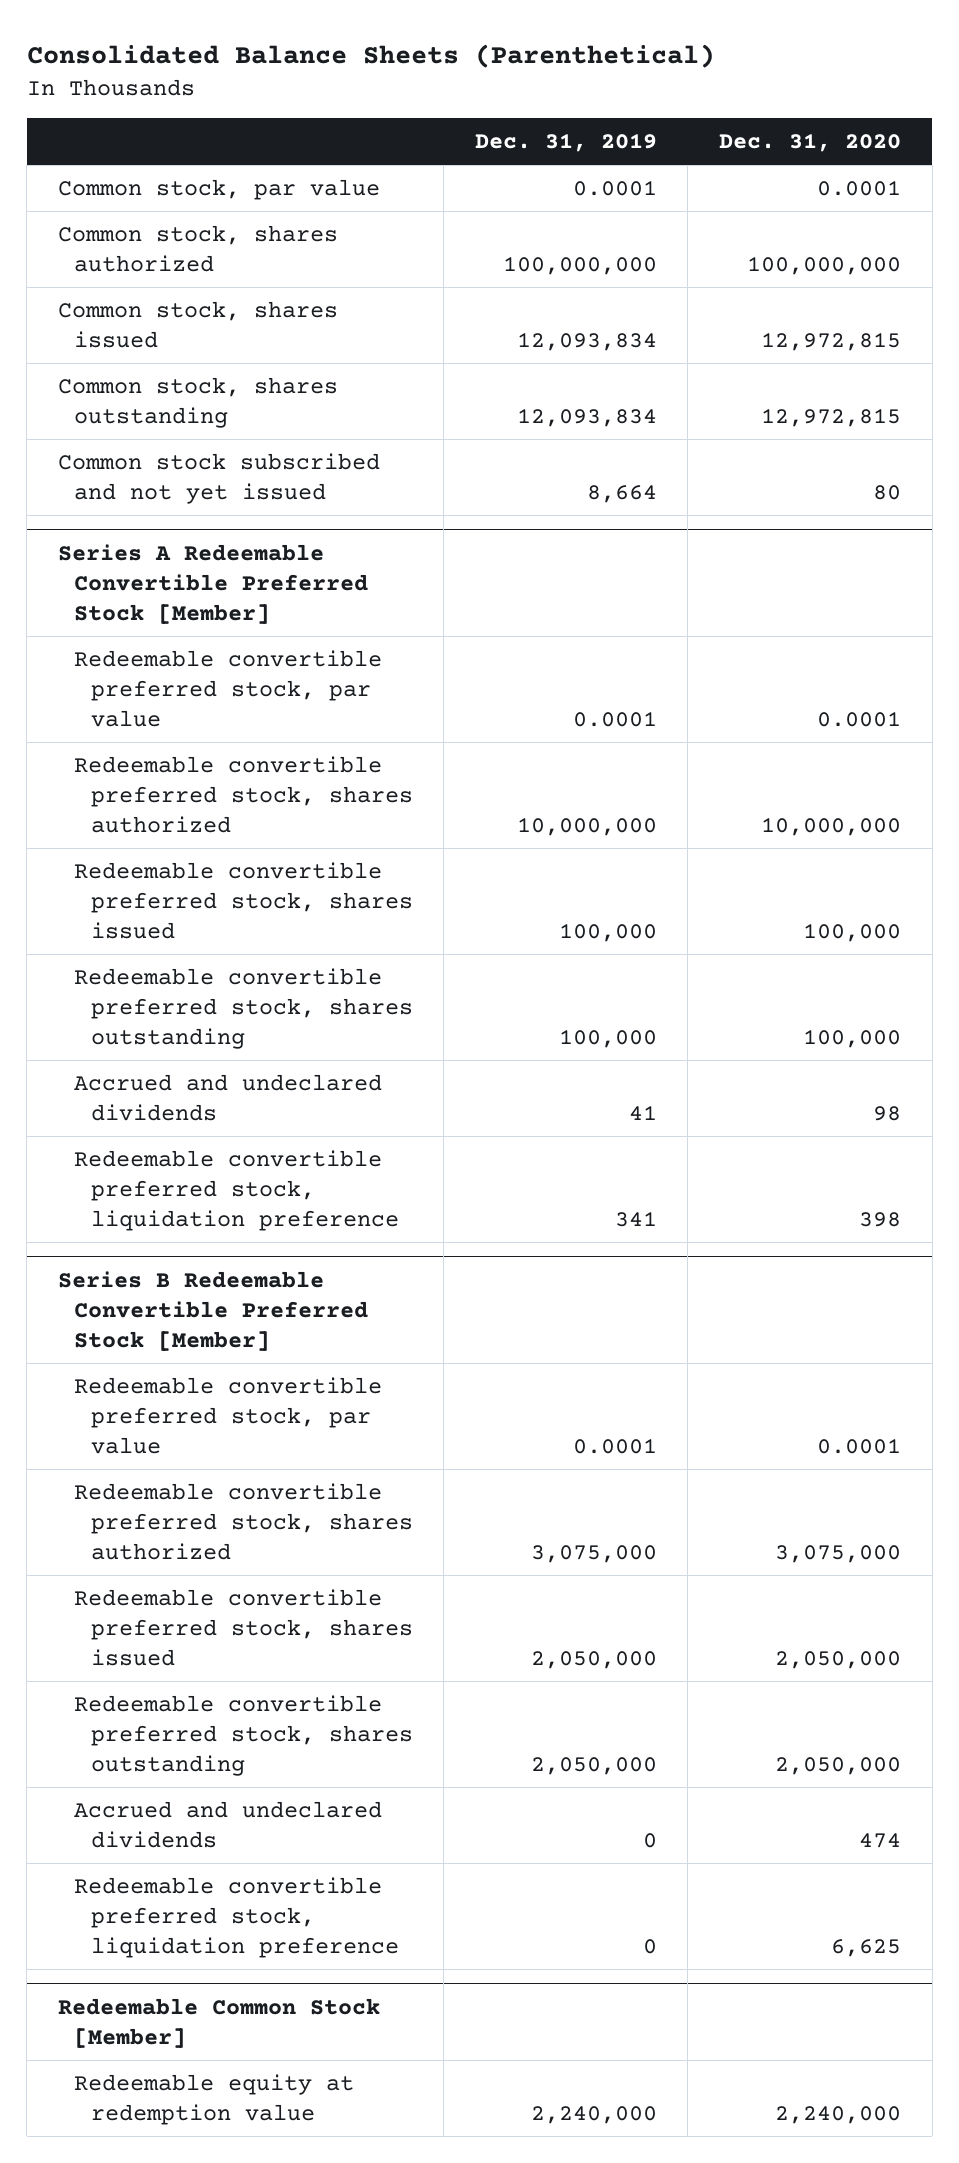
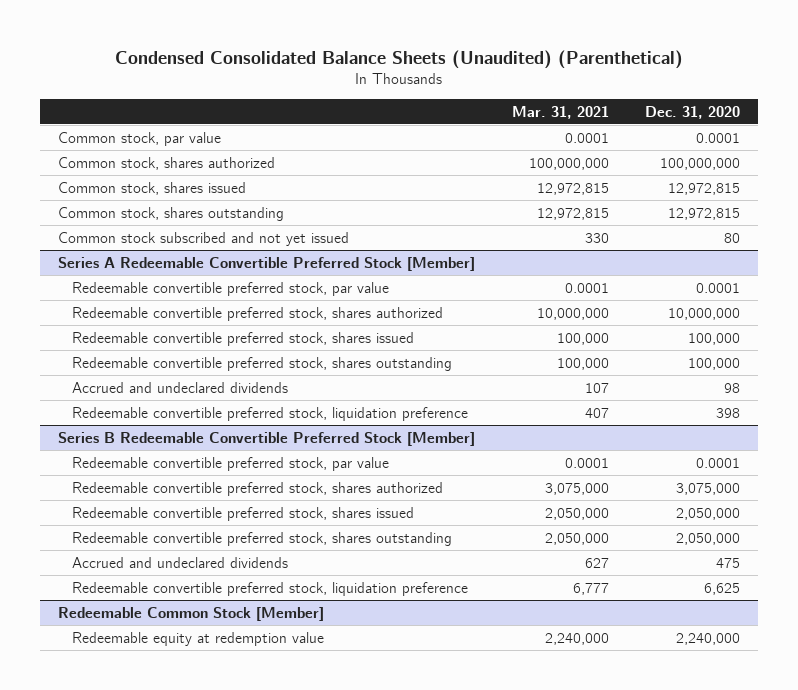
[26,44,715,69] Consolidated Balance Sheets (Parenthetical) -> [115,49,684,69] Condensed Consolidated Balance Sheets (Unaudited) (Parenthetical)
[474,132,657,152] Dec. 31, 2019 -> none
none -> [511,105,609,119] Mar. 31, 2021
[859,1832,902,1848] 474 -> [716,557,741,568] 475

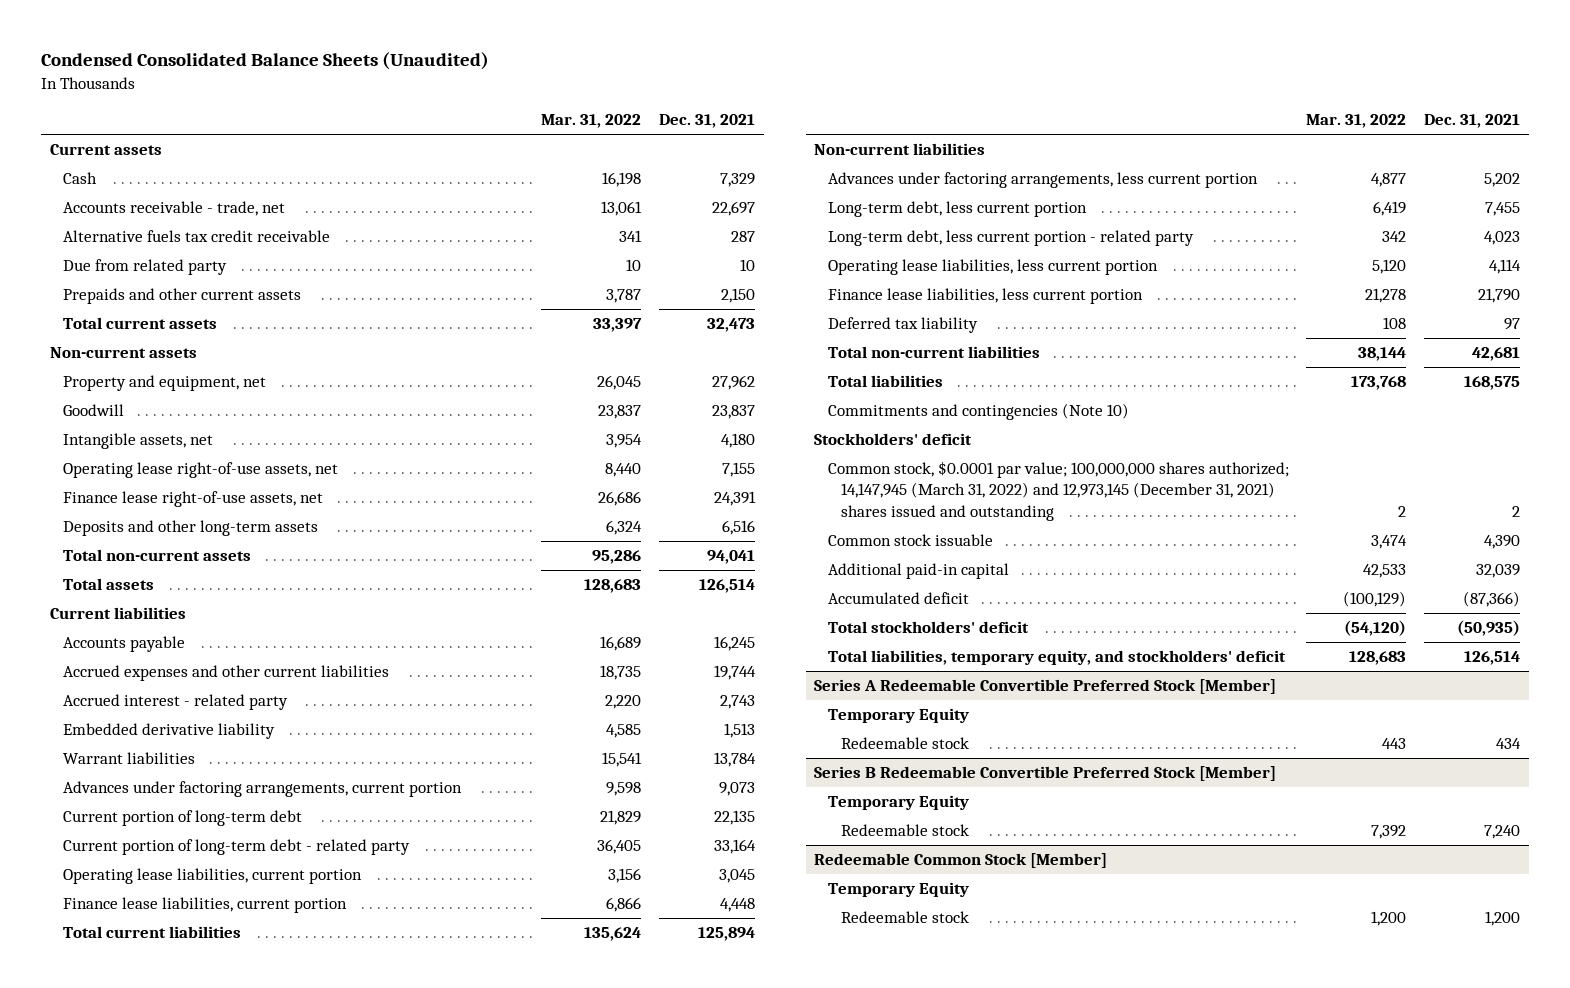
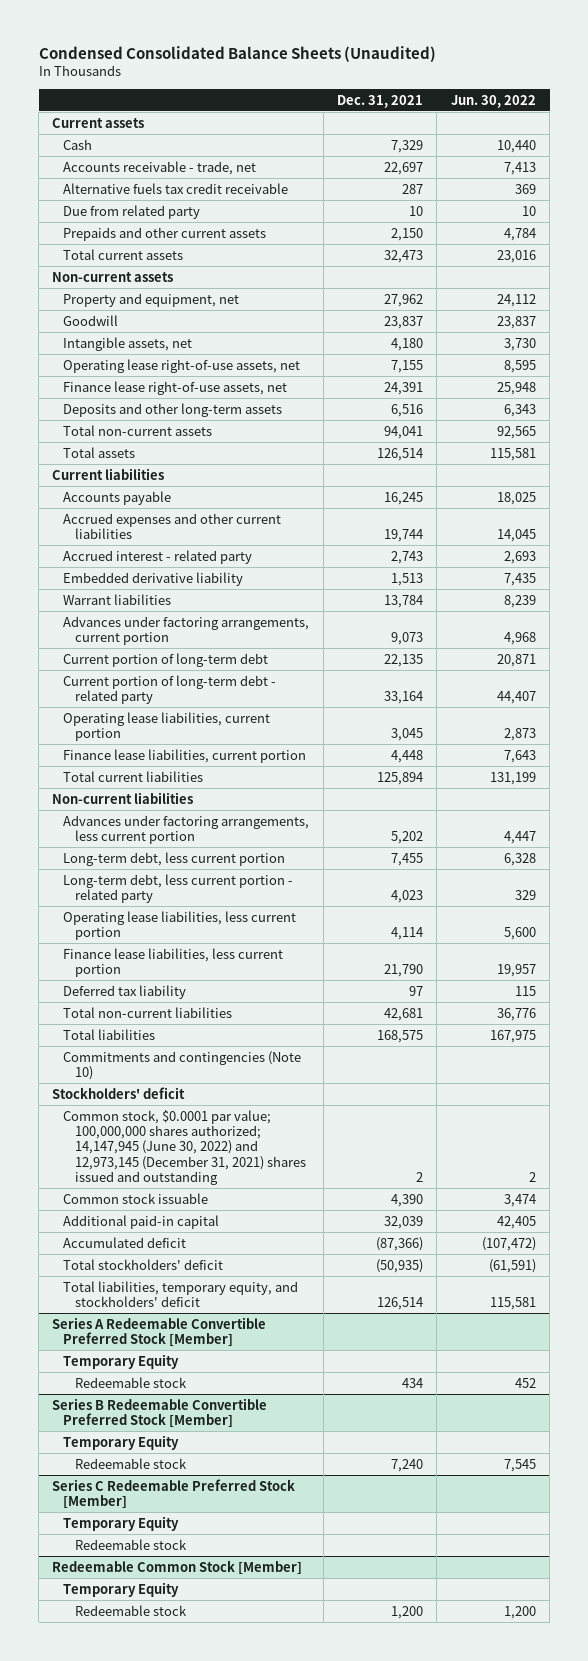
[541,114,642,129] Mar. 31, 2022 -> none
none -> [450,94,536,108] Jun. 30, 2022
[827,461,1289,521] Common stock, $0.0001 par value; 100,000,000 shares authorized; 14,147,945 (March 31, 2022) and 12,973,145 (December 31, 2021) shares issued and outstanding -> [63,1109,306,1186] Common stock, $0.0001 par value; 100,000,000 shares authorized; 14,147,945 (June 30, 2022) and 12,973,145 (December 31, 2021) shares issued and outstanding
none -> [52,1478,296,1509] Series C Redeemable Preferred Stock [Member]
none -> [63,1515,180,1531] Temporary Equity
none -> [74,1538,187,1550] Redeemable stock

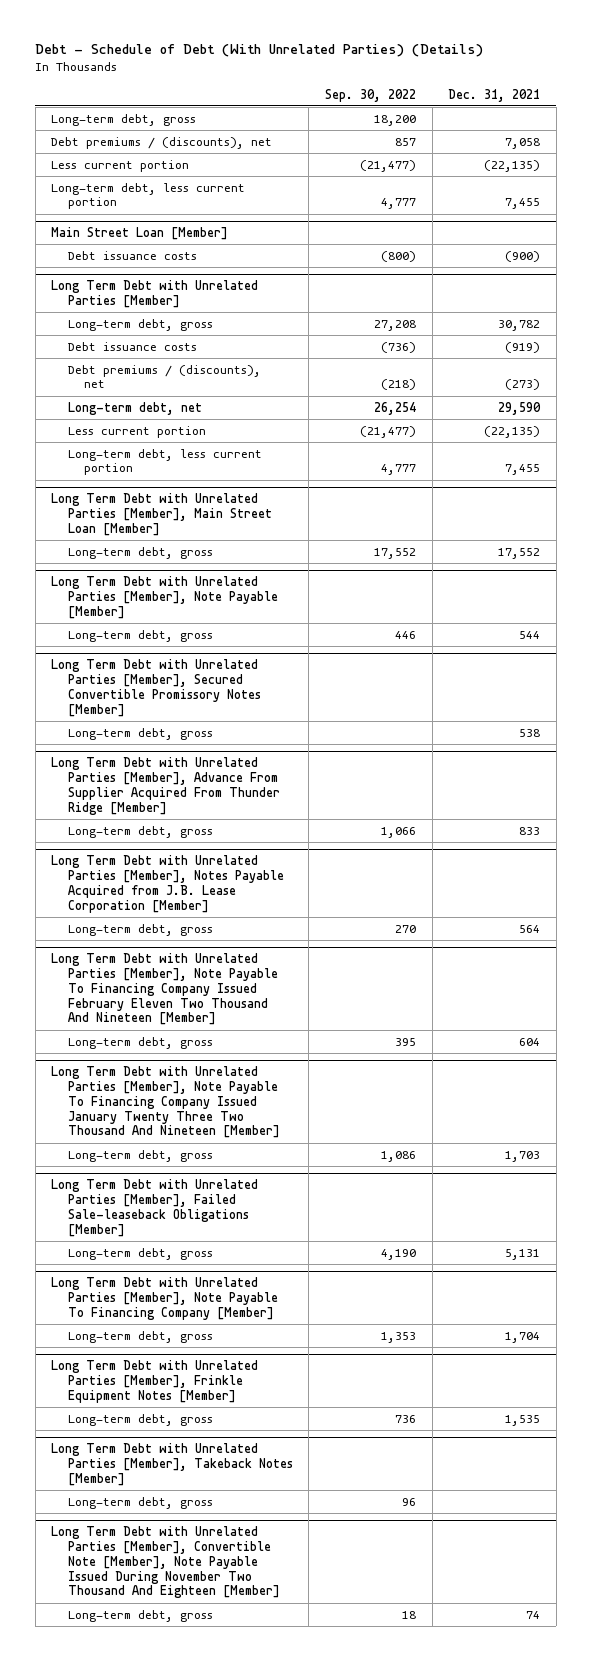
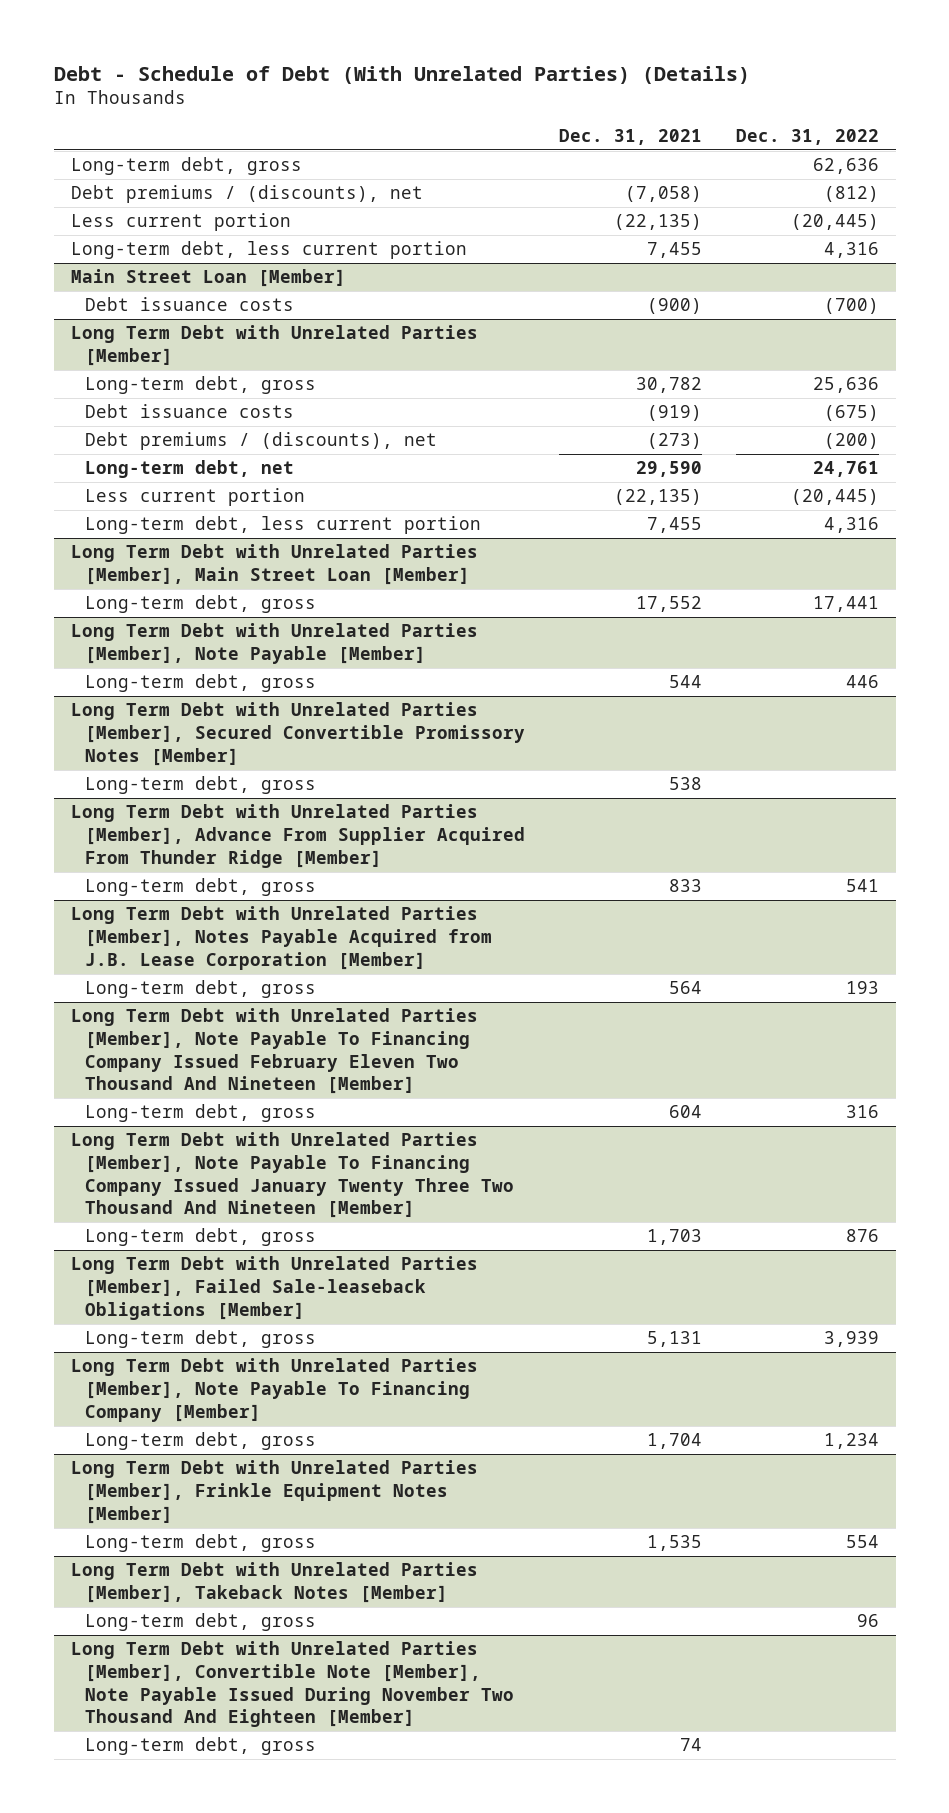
[324,88,416,102] Sep. 30, 2022 -> none
none -> [735,128,879,145] Dec. 31, 2022
[505,137,541,149] 7,058 -> [625,186,703,203] (7,058)

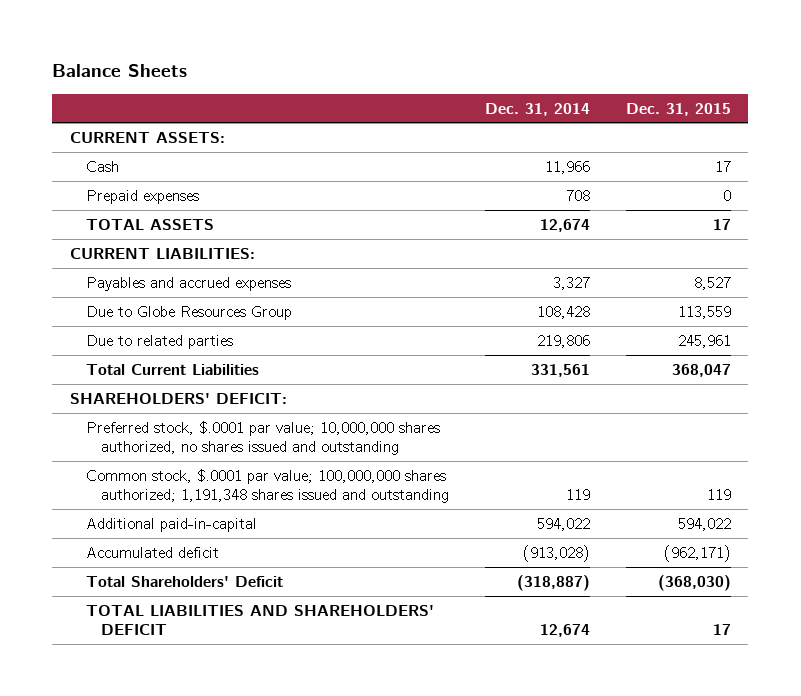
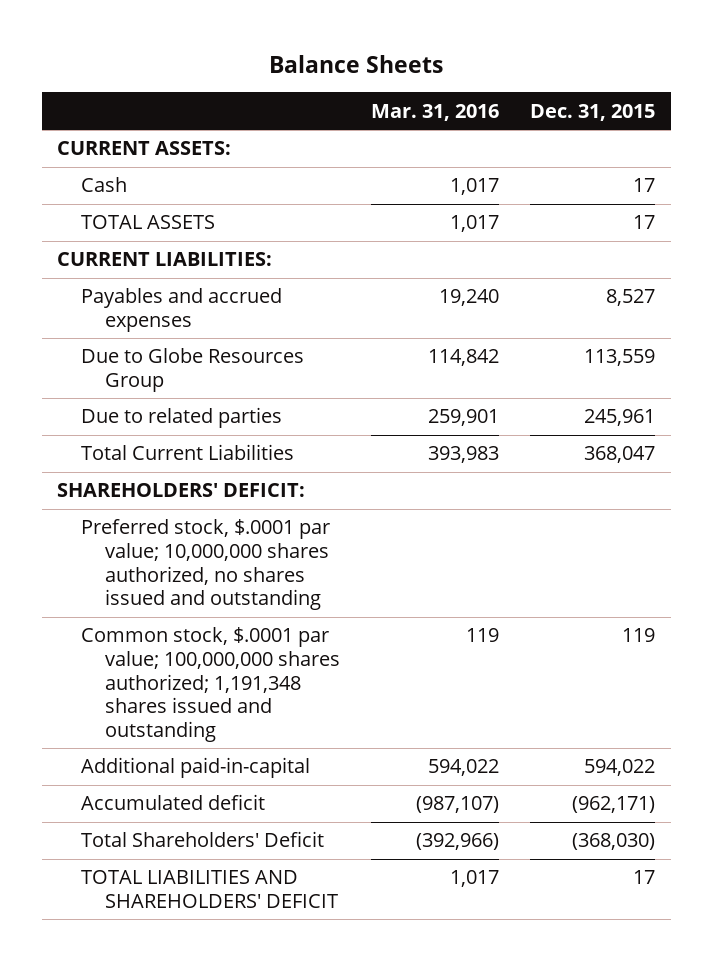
[484,102,590,116] Dec. 31, 2014 -> none
none -> [371,103,500,121] Mar. 31, 2016
[85,190,199,205] Prepaid expenses -> none

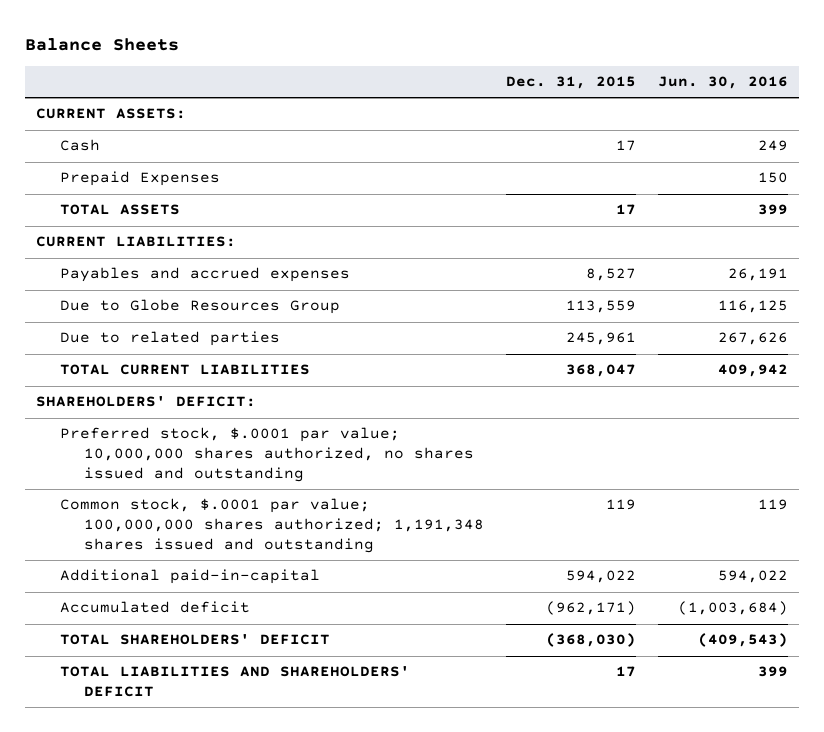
[371,103,500,121] Mar. 31, 2016 -> none
none -> [657,76,788,90] Jun. 30, 2016
none -> [60,171,221,187] Prepaid Expenses
[81,444,295,461] Total Current Liabilities -> [60,364,311,376] TOTAL CURRENT LIABILITIES
[81,831,325,848] Total Shareholders' Deficit -> [60,634,331,646] TOTAL SHAREHOLDERS' DEFICIT

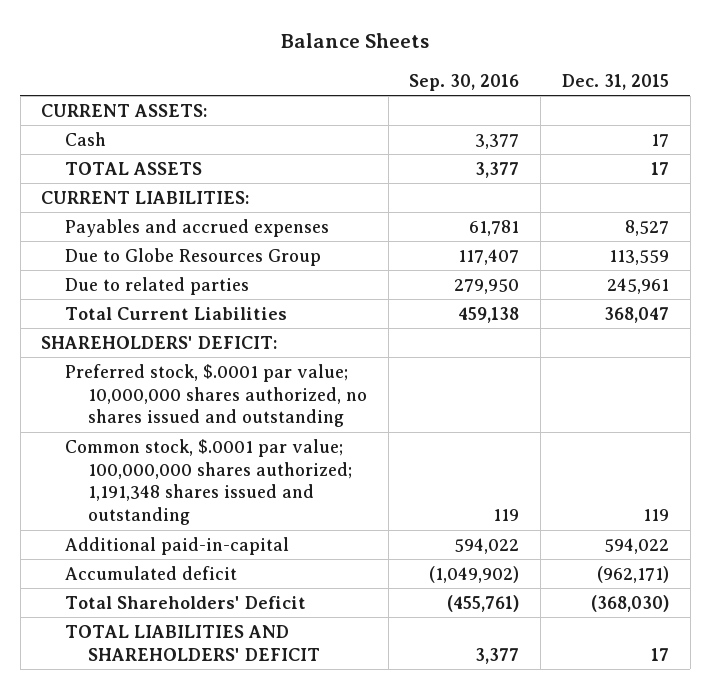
[657,76,788,90] Jun. 30, 2016 -> none
none -> [409,73,520,91] Sep. 30, 2016
[60,171,221,187] Prepaid Expenses -> none
[60,364,311,376] TOTAL CURRENT LIABILITIES -> [64,306,287,320] Total Current Liabilities
[60,634,331,646] TOTAL SHAREHOLDERS' DEFICIT -> [64,595,306,609] Total Shareholders' Deficit

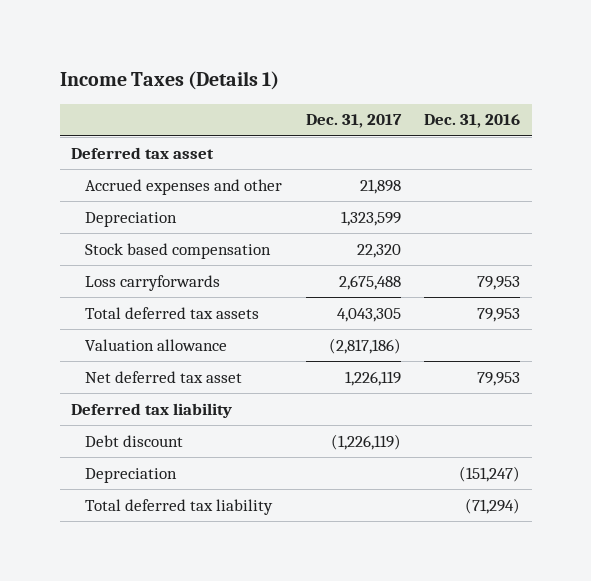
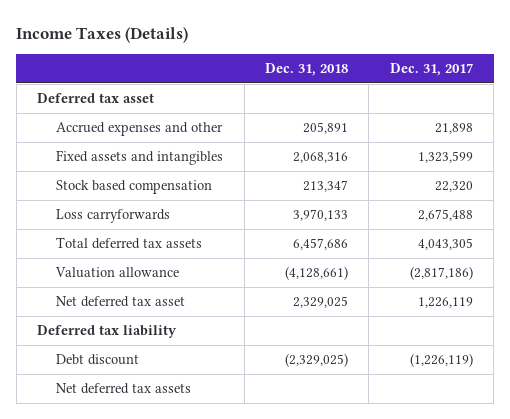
[59,71,279,91] Income Taxes (Details 1) -> [16,26,189,43] Income Taxes (Details)
[423,114,520,129] Dec. 31, 2016 -> none
none -> [265,63,349,77] Dec. 31, 2018
[85,211,178,227] Depreciation -> [56,150,224,166] Fixed assets and intangibles
[85,467,178,483] Depreciation -> none
[85,498,274,515] Total deferred tax liability -> none
none -> [56,383,192,395] Net deferred tax assets

